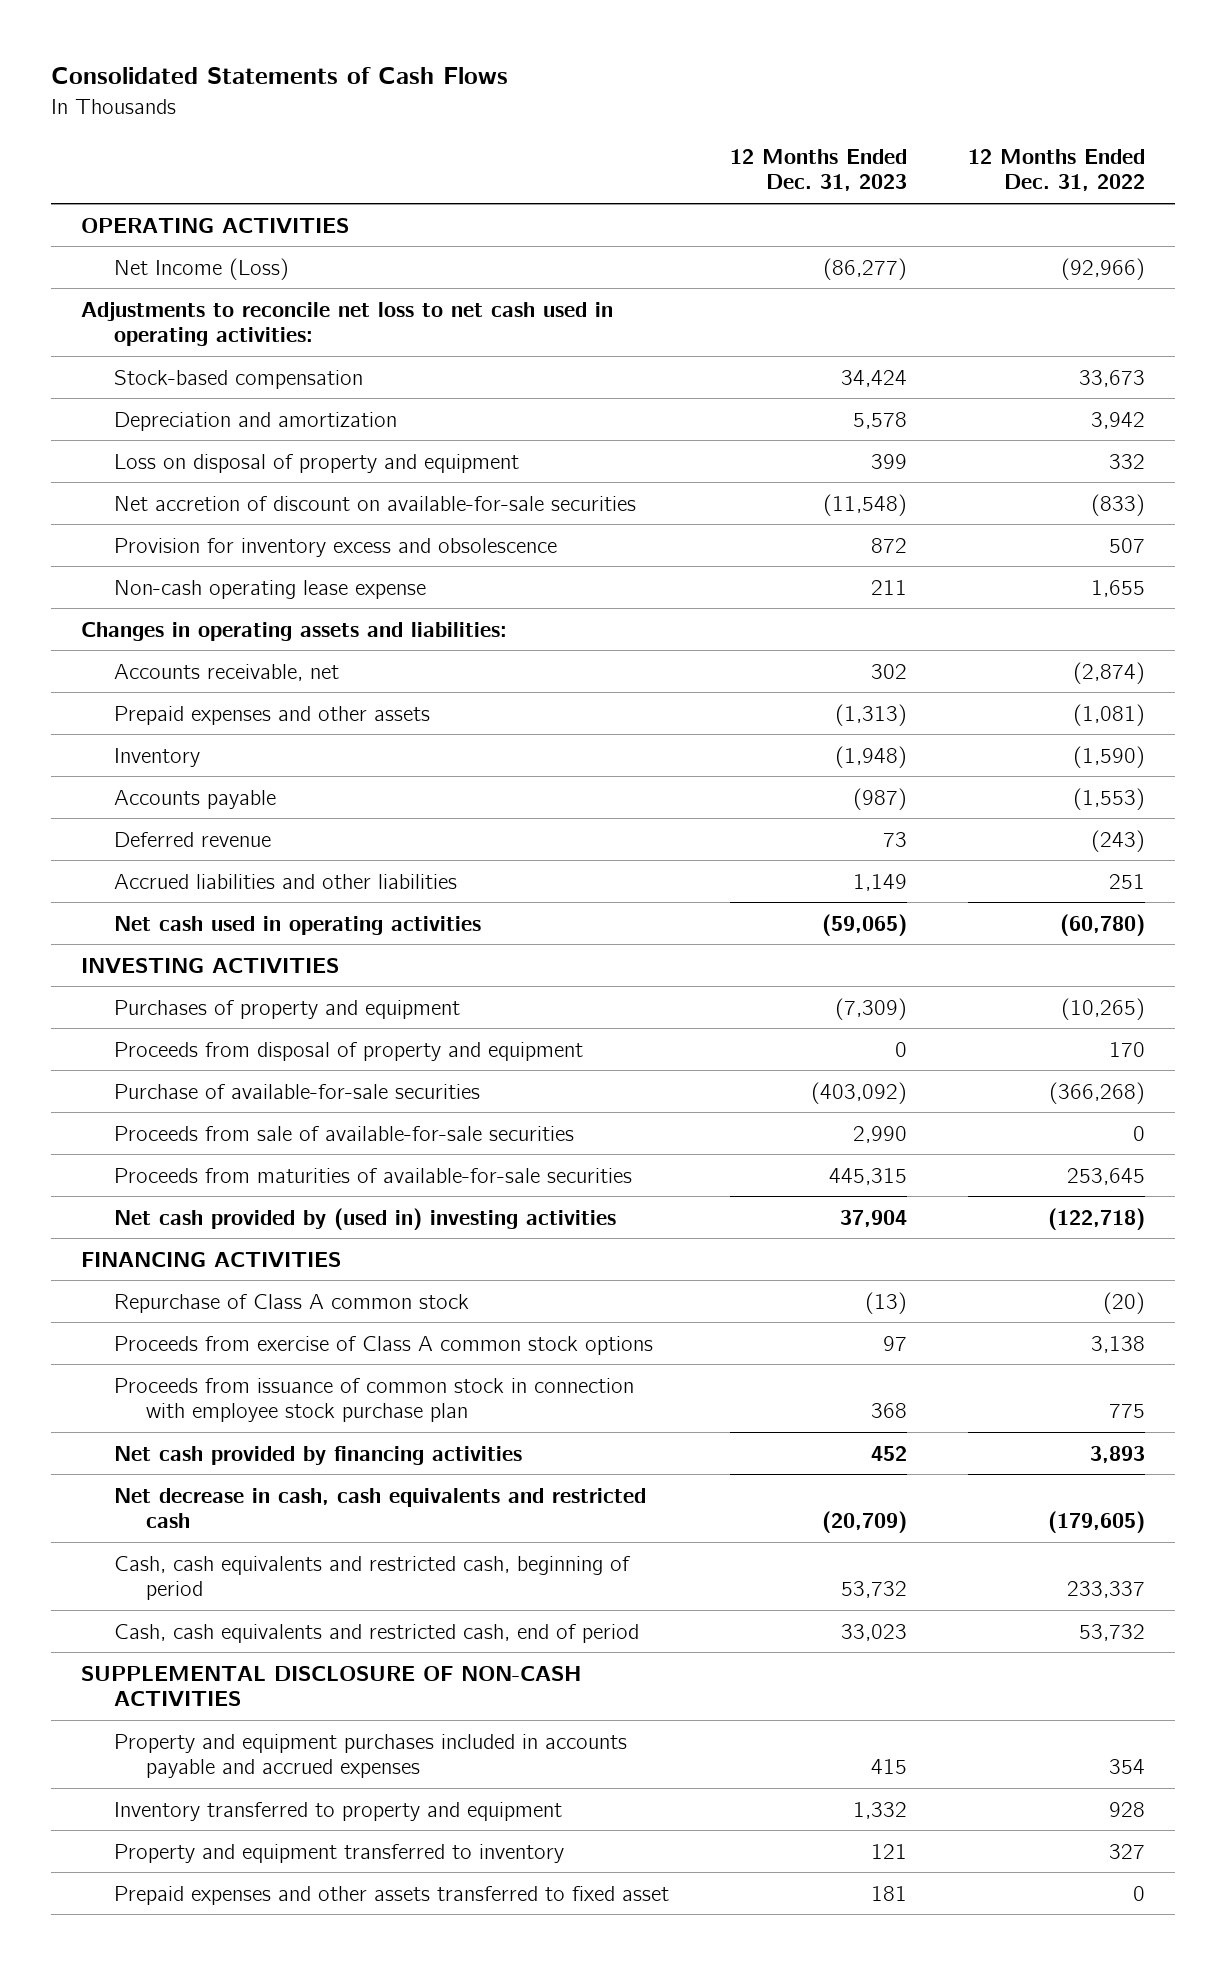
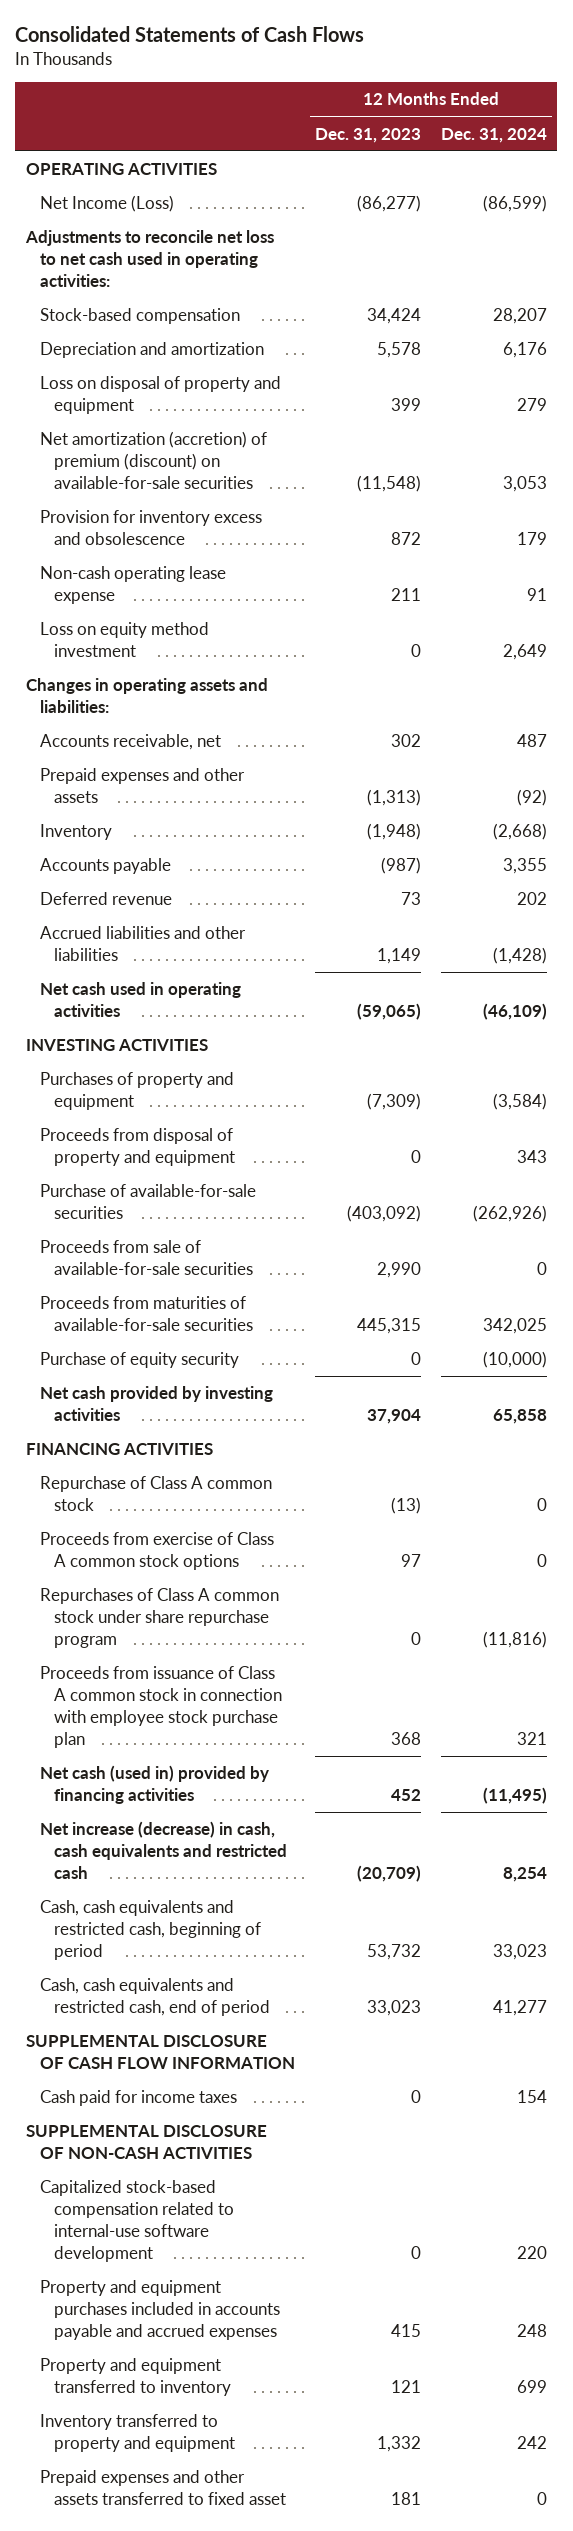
[967,149,1145,192] 12 Months Ended Dec. 31, 2022 -> none
none -> [441,127,548,143] Dec. 31, 2024
[113,495,636,511] Net accretion of discount on available-for-sale securities -> [39,431,267,489] Net amortization (accretion) of premium (discount) on available-for-sale securities
none -> [39,622,209,658] Loss on equity method investment
none -> [39,1352,239,1369] Purchase of equity security
[113,1207,616,1230] Net cash provided by (used in) investing activities -> [39,1386,273,1422] Net cash provided by investing activities
none -> [39,1588,279,1648] Repurchases of Class A common stock under share repurchase program
[113,1377,634,1422] Proceeds from issuance of common stock in connection with employee stock purchase plan -> [39,1666,283,1748] Proceeds from issuance of Class A common stock in connection with employee stock purchase plan
[113,1445,522,1465] Net cash provided by financing activities -> [39,1765,269,1805] Net cash (used in) provided by financing activities
[113,1487,646,1528] Net decrease in cash, cash equivalents and restricted cash -> [39,1821,288,1879] Net increase (decrease) in cash, cash equivalents and restricted cash
none -> [25,2035,295,2070] SUPPLEMENTAL DISCLOSURE OF CASH FLOW INFORMATION
none -> [39,2090,237,2107] Cash paid for income taxes
none -> [39,2180,235,2262] Capitalized stock-based compensation related to internal-use software development
[113,1801,562,1821] Inventory transferred to property and equipment -> [39,2414,236,2453] Inventory transferred to property and equipment

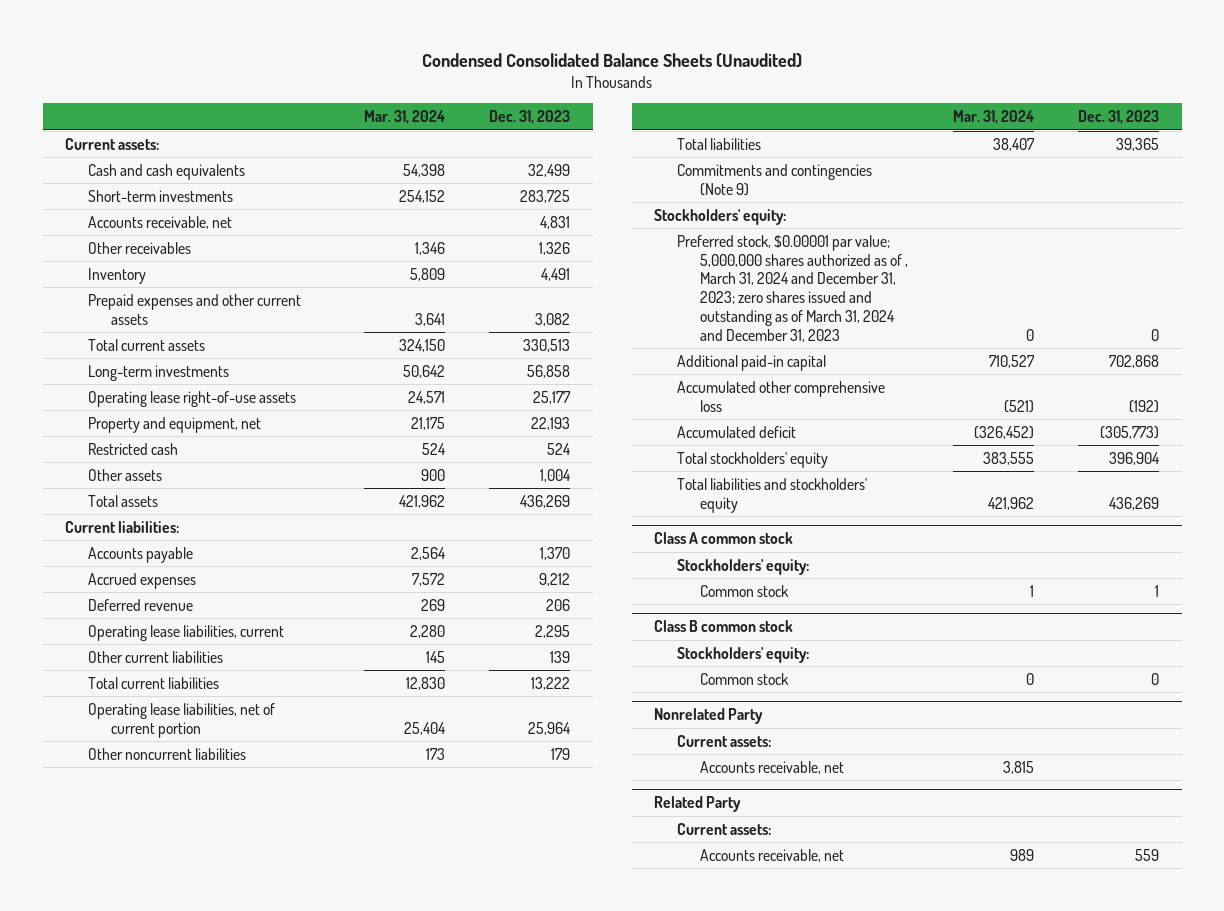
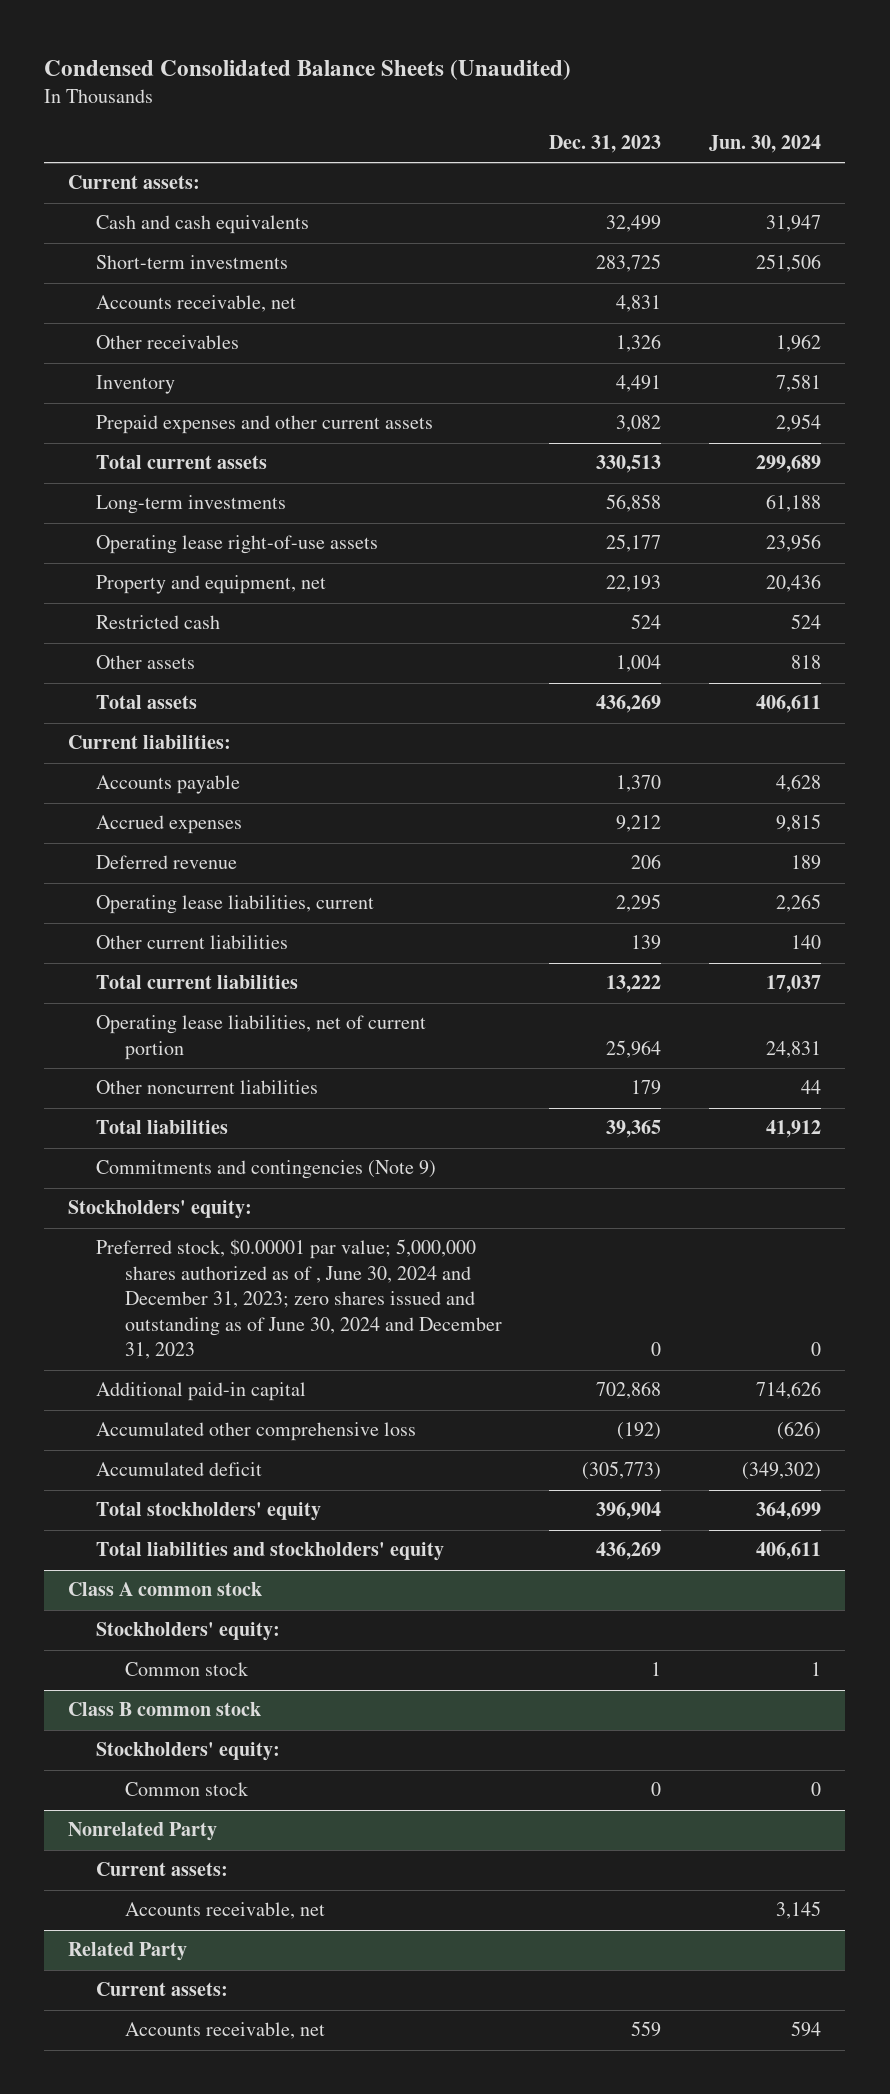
[363,110,445,125] Mar. 31, 2024 -> none
none -> [709,135,822,154] Jun. 30, 2024
[676,234,909,342] Preferred stock, $0.00001 par value; 5,000,000 shares authorized as of , March 31, 2024 and December 31, 2023; zero shares issued and outstanding as of March 31, 2024 and December 31, 2023 -> [96,1239,502,1360] Preferred stock, $0.00001 par value; 5,000,000 shares authorized as of , June 30, 2024 and December 31, 2023; zero shares issued and outstanding as of June 30, 2024 and December 31, 2023

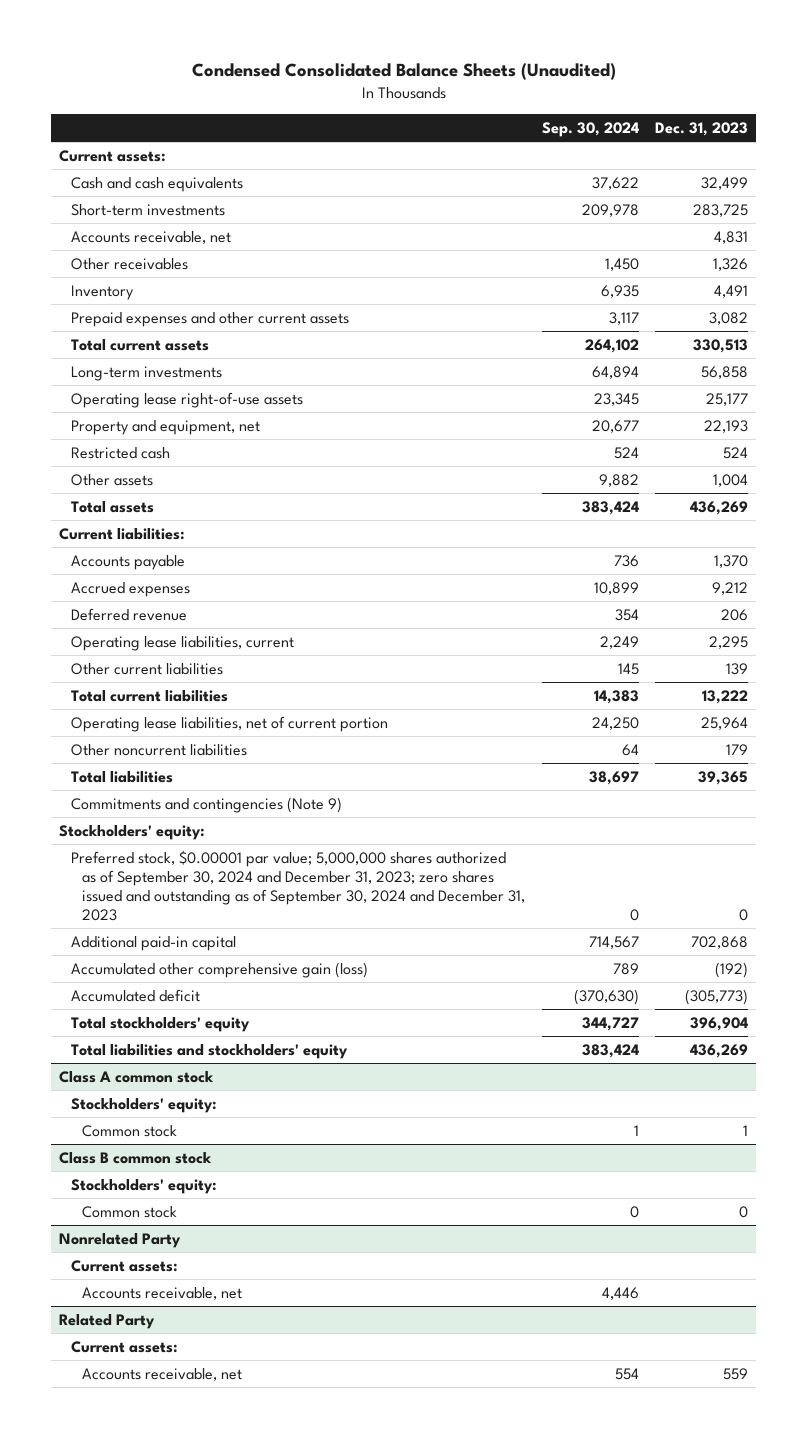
[709,135,822,154] Jun. 30, 2024 -> none
none -> [541,122,639,138] Sep. 30, 2024
[96,1239,502,1360] Preferred stock, $0.00001 par value; 5,000,000 shares authorized as of , June 30, 2024 and December 31, 2023; zero shares issued and outstanding as of June 30, 2024 and December 31, 2023 -> [70,849,526,922] Preferred stock, $0.00001 par value; 5,000,000 shares authorized as of September 30, 2024 and December 31, 2023; zero shares issued and outstanding as of September 30, 2024 and December 31, 2023
[96,1422,417,1442] Accumulated other comprehensive loss -> [70,961,368,978] Accumulated other comprehensive gain (loss)

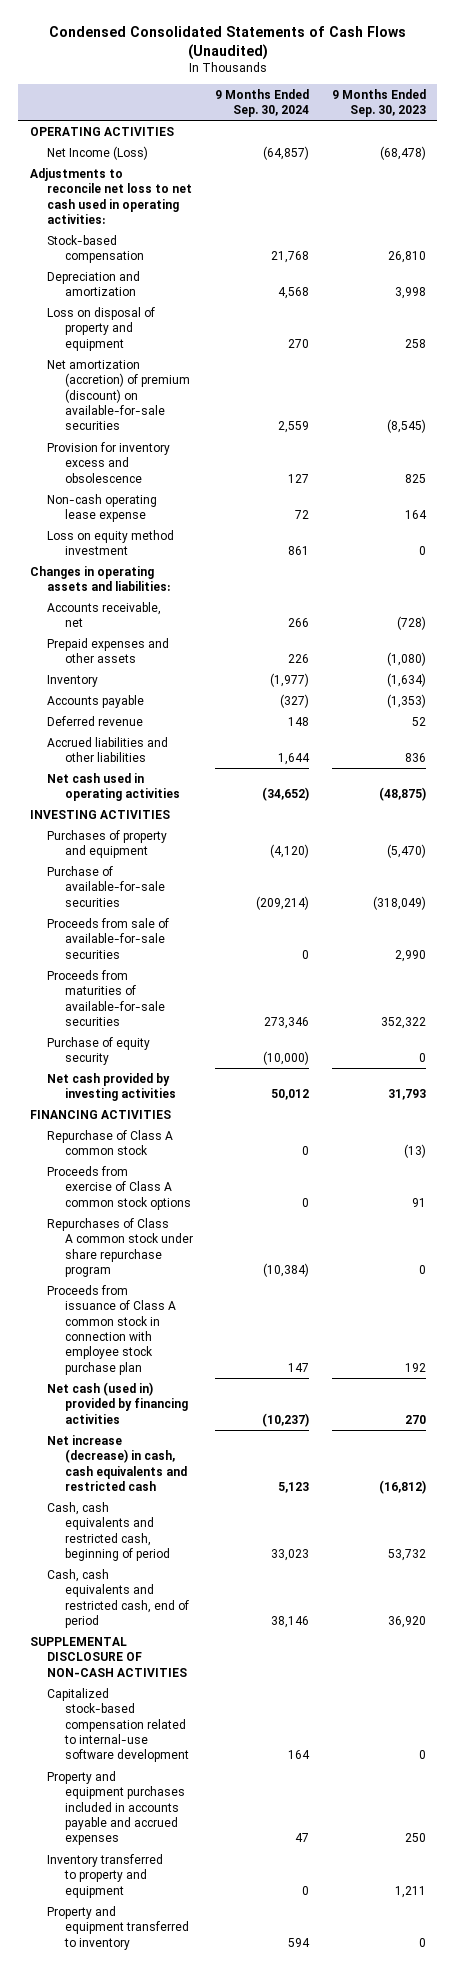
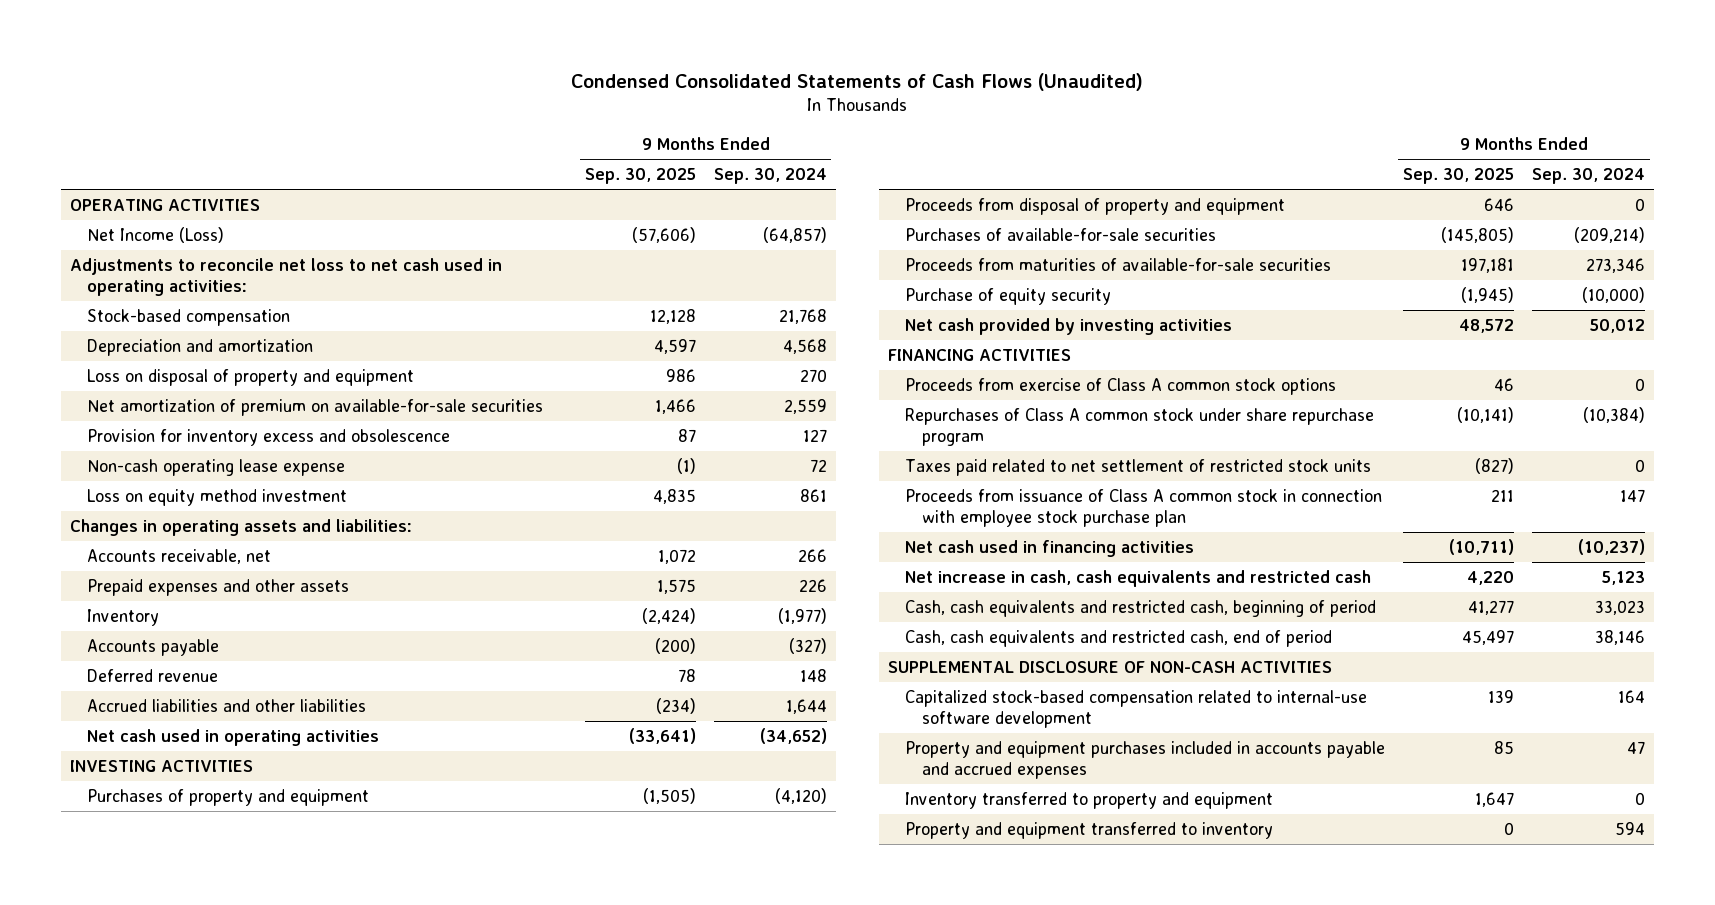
[331,88,426,118] 9 Months Ended Sep. 30, 2023 -> none
none -> [584,168,696,185] Sep. 30, 2025
[47,359,191,431] Net amortization (accretion) of premium (discount) on available-for-sale securities -> [86,399,543,417] Net amortization of premium on available-for-sale securities
[47,917,170,959] Proceeds from sale of available-for-sale securities -> none
none -> [904,198,1285,216] Proceeds from disposal of property and equipment
[47,865,166,907] Purchase of available-for-sale securities -> [904,228,1216,242] Purchases of available-for-sale securities
[47,1129,174,1156] Repurchase of Class A common stock -> none
none -> [904,459,1371,477] Taxes paid related to net settlement of restricted stock units
[47,1381,189,1424] Net cash (used in) provided by financing activities -> [904,540,1194,558] Net cash used in financing activities
[47,1434,188,1491] Net increase (decrease) in cash, cash equivalents and restricted cash -> [904,570,1371,588] Net increase in cash, cash equivalents and restricted cash

